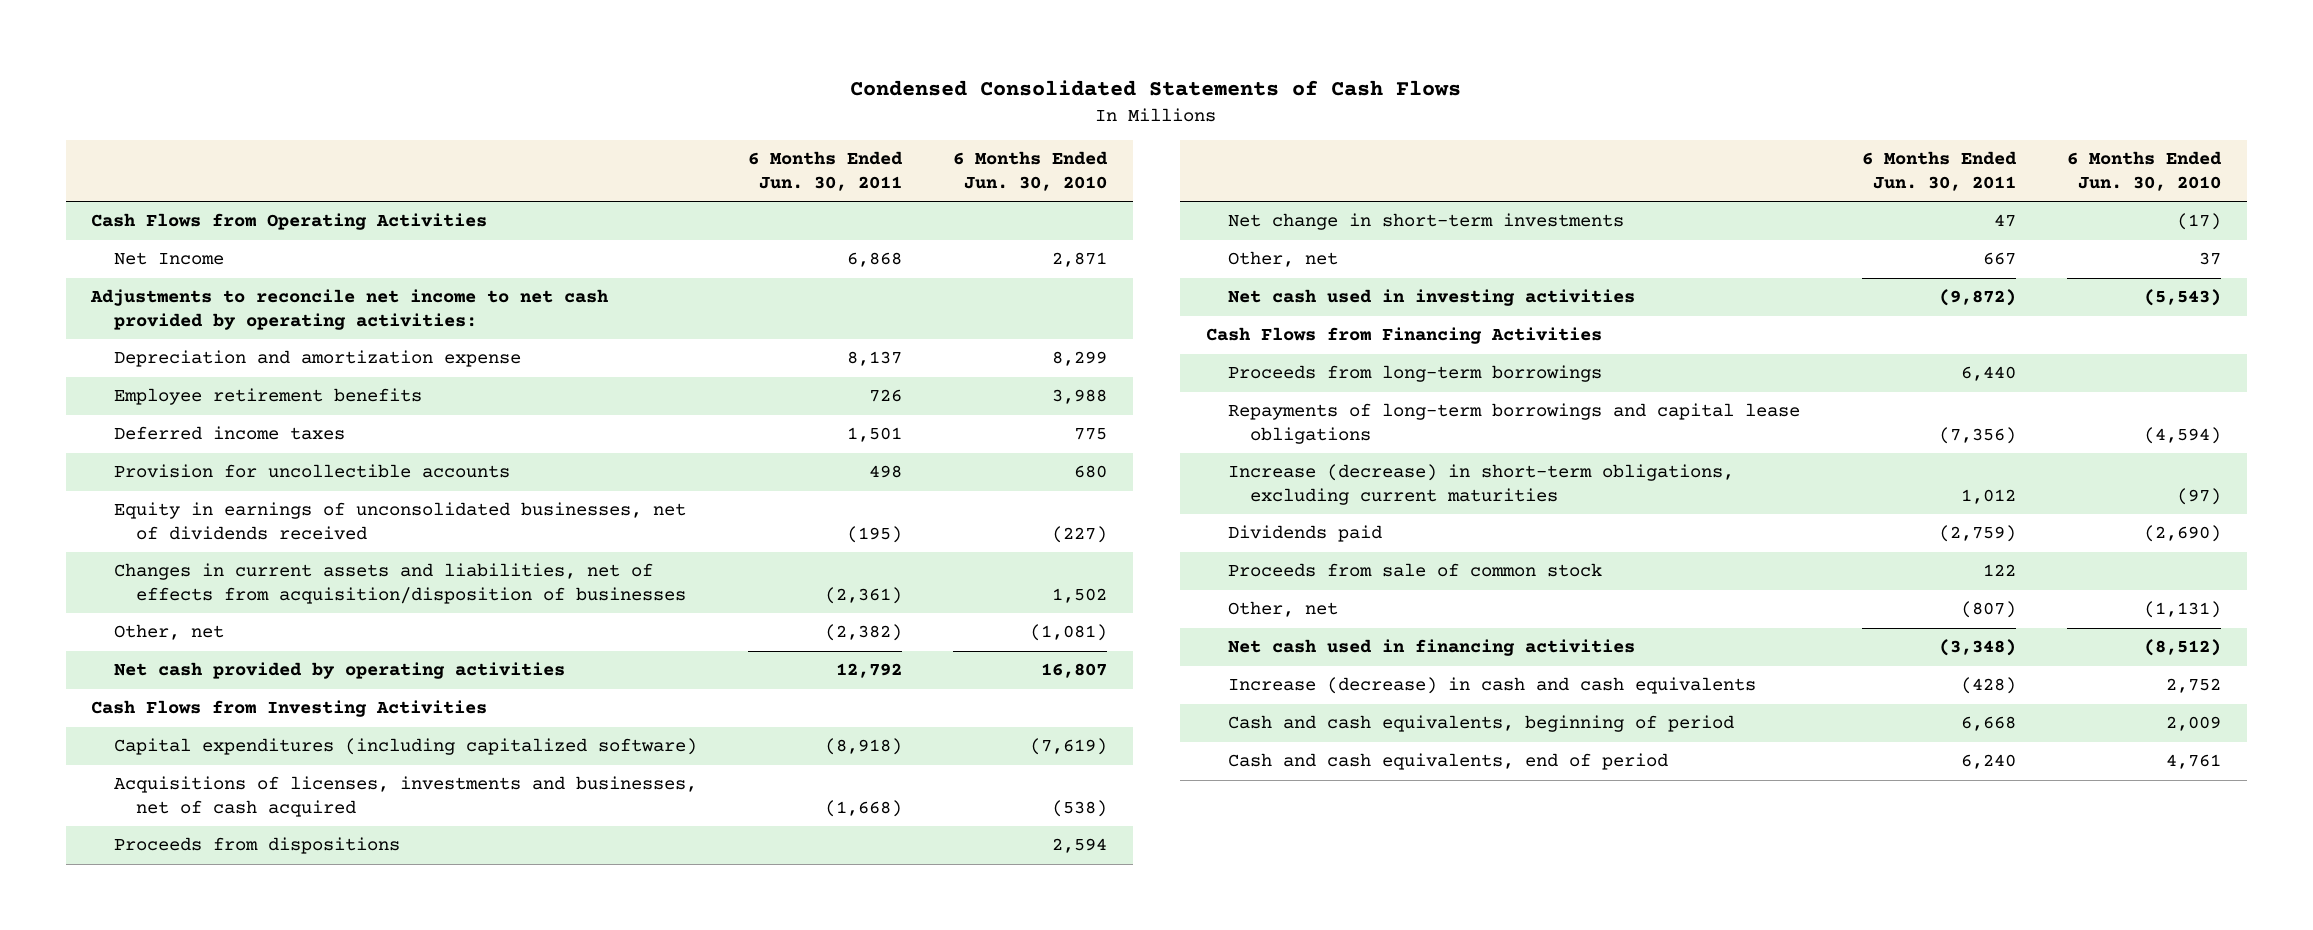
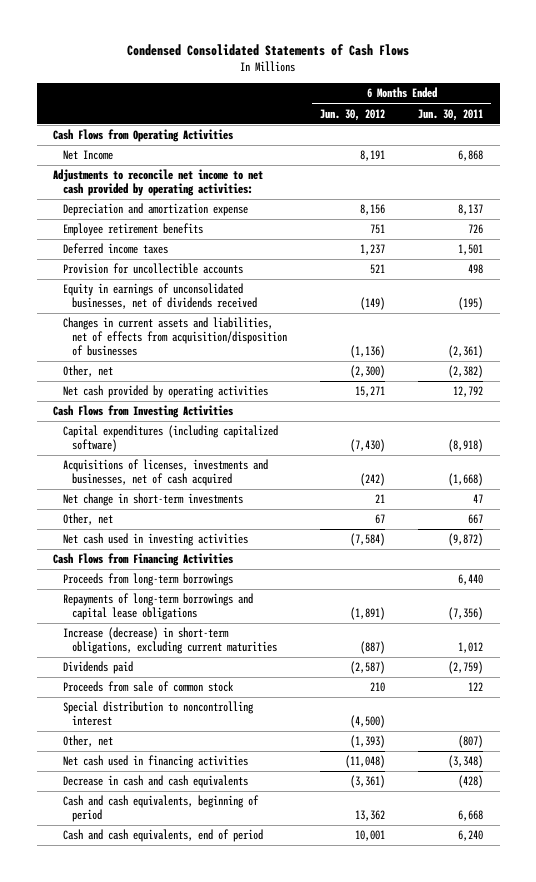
[953,151,1109,191] 6 Months Ended Jun. 30, 2010 -> none
none -> [319,108,385,121] Jun. 30, 2012
[113,837,400,855] Proceeds from dispositions -> none
none -> [62,701,254,727] Special distribution to noncontrolling interest
[1228,677,1757,695] Increase (decrease) in cash and cash equivalents -> [62,775,248,789] Decrease in cash and cash equivalents

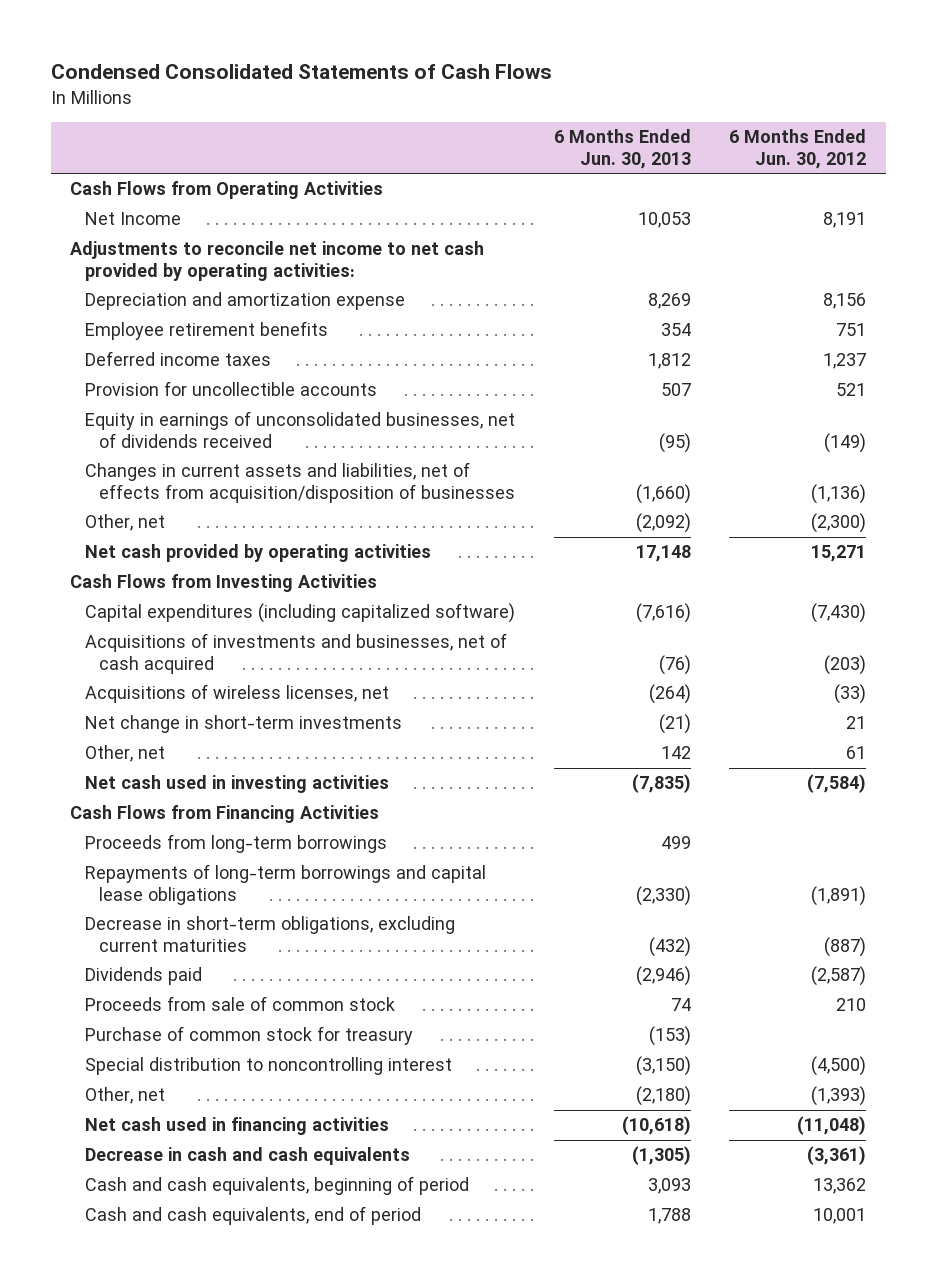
[418,108,484,121] Jun. 30, 2011 -> none
none -> [553,128,691,169] 6 Months Ended Jun. 30, 2013
[62,459,268,487] Acquisitions of licenses, investments and businesses, net of cash acquired -> [84,633,507,674] Acquisitions of investments and businesses, net of cash acquired
[359,473,385,487] (242) -> [824,654,867,675] (203)
none -> [84,684,389,704] Acquisitions of wireless licenses, net
[374,514,385,525] 67 -> [846,746,867,760] 61
[62,627,277,655] Increase (decrease) in short-term obligations, excluding current maturities -> [84,916,455,952] Decrease in short-term obligations, excluding current maturities
none -> [84,1026,413,1046] Purchase of common stock for treasury

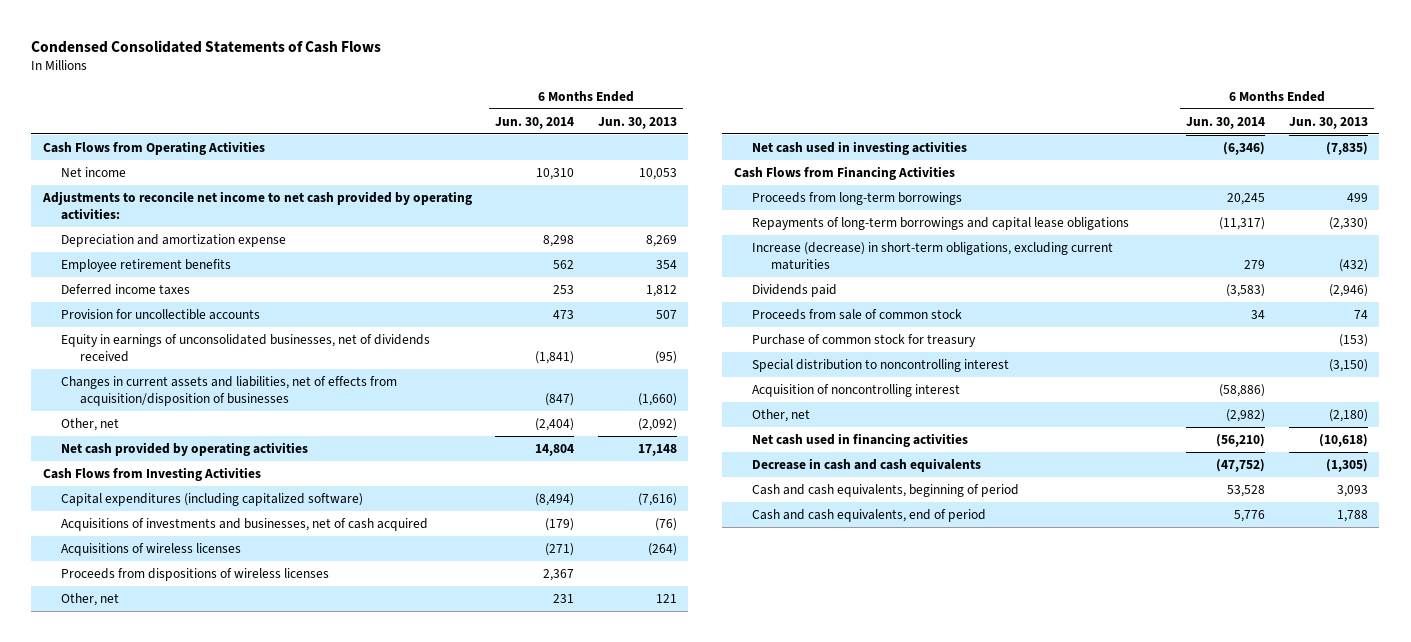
[729,128,867,169] 6 Months Ended Jun. 30, 2012 -> none
none -> [495,116,575,129] Jun. 30, 2014
[84,212,181,226] Net Income -> [61,166,127,177] Net income
[84,715,402,734] Net change in short-term investments -> none
[84,684,389,704] Acquisitions of wireless licenses, net -> [61,542,242,556] Acquisitions of wireless licenses
none -> [61,567,330,581] Proceeds from dispositions of wireless licenses
[660,746,691,760] 142 -> [655,593,677,603] 121
[84,916,455,952] Decrease in short-term obligations, excluding current maturities -> [752,241,1114,271] Increase (decrease) in short-term obligations, excluding current maturities
none -> [752,383,961,397] Acquisition of noncontrolling interest

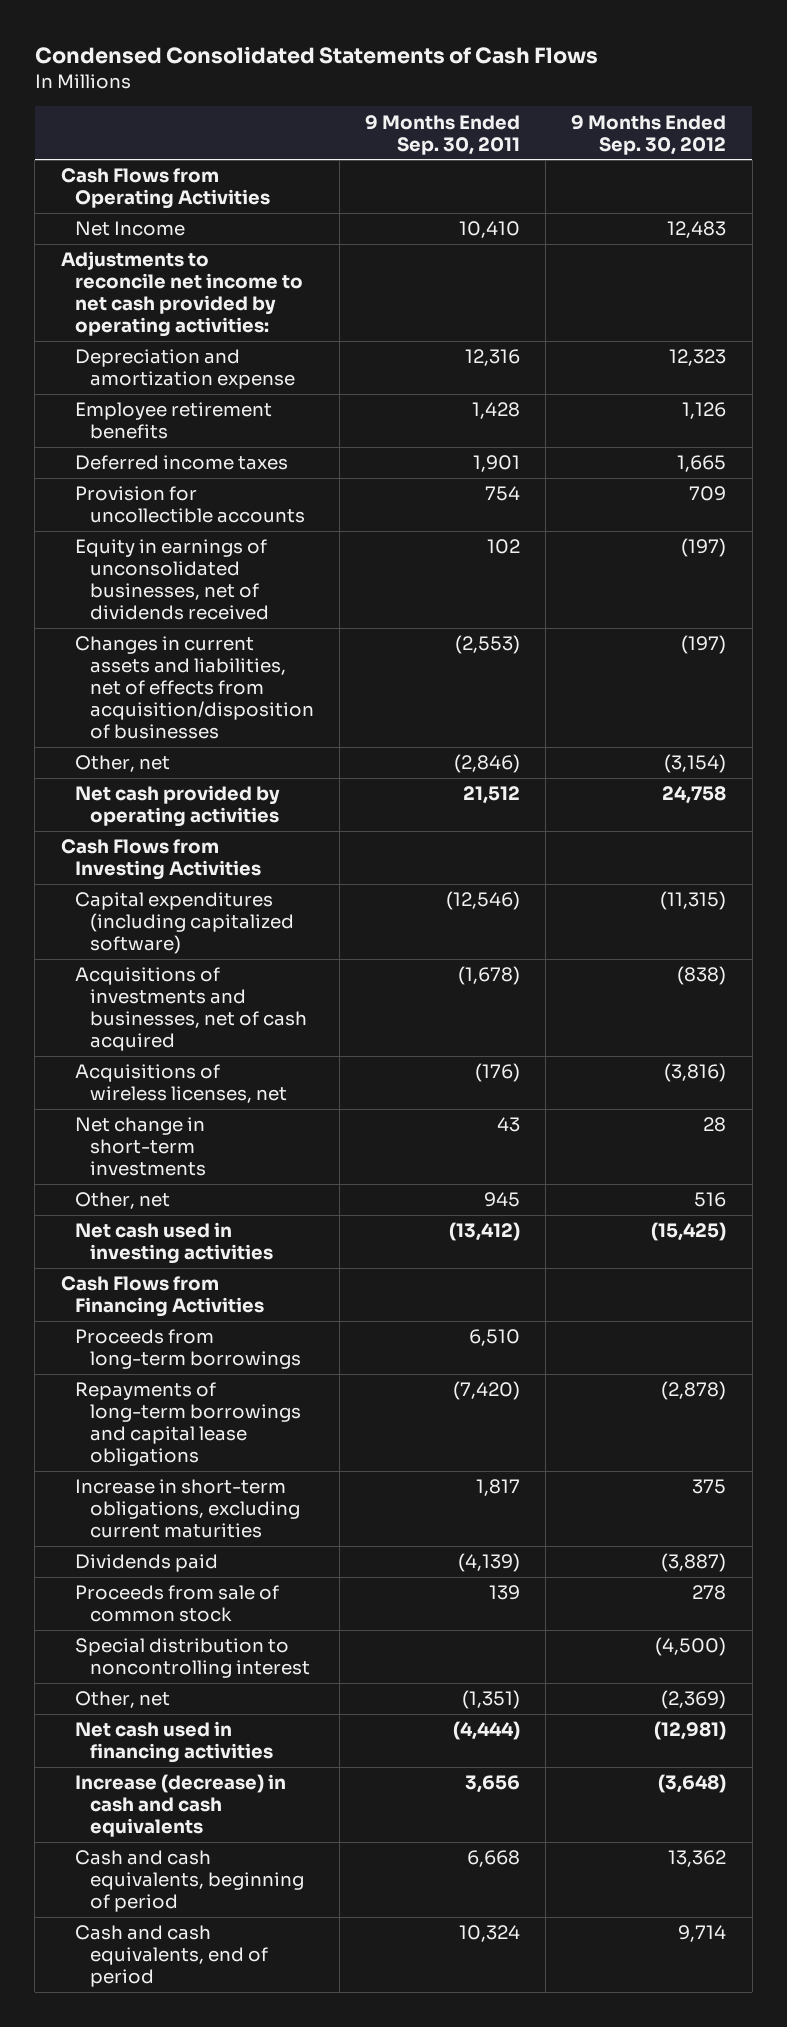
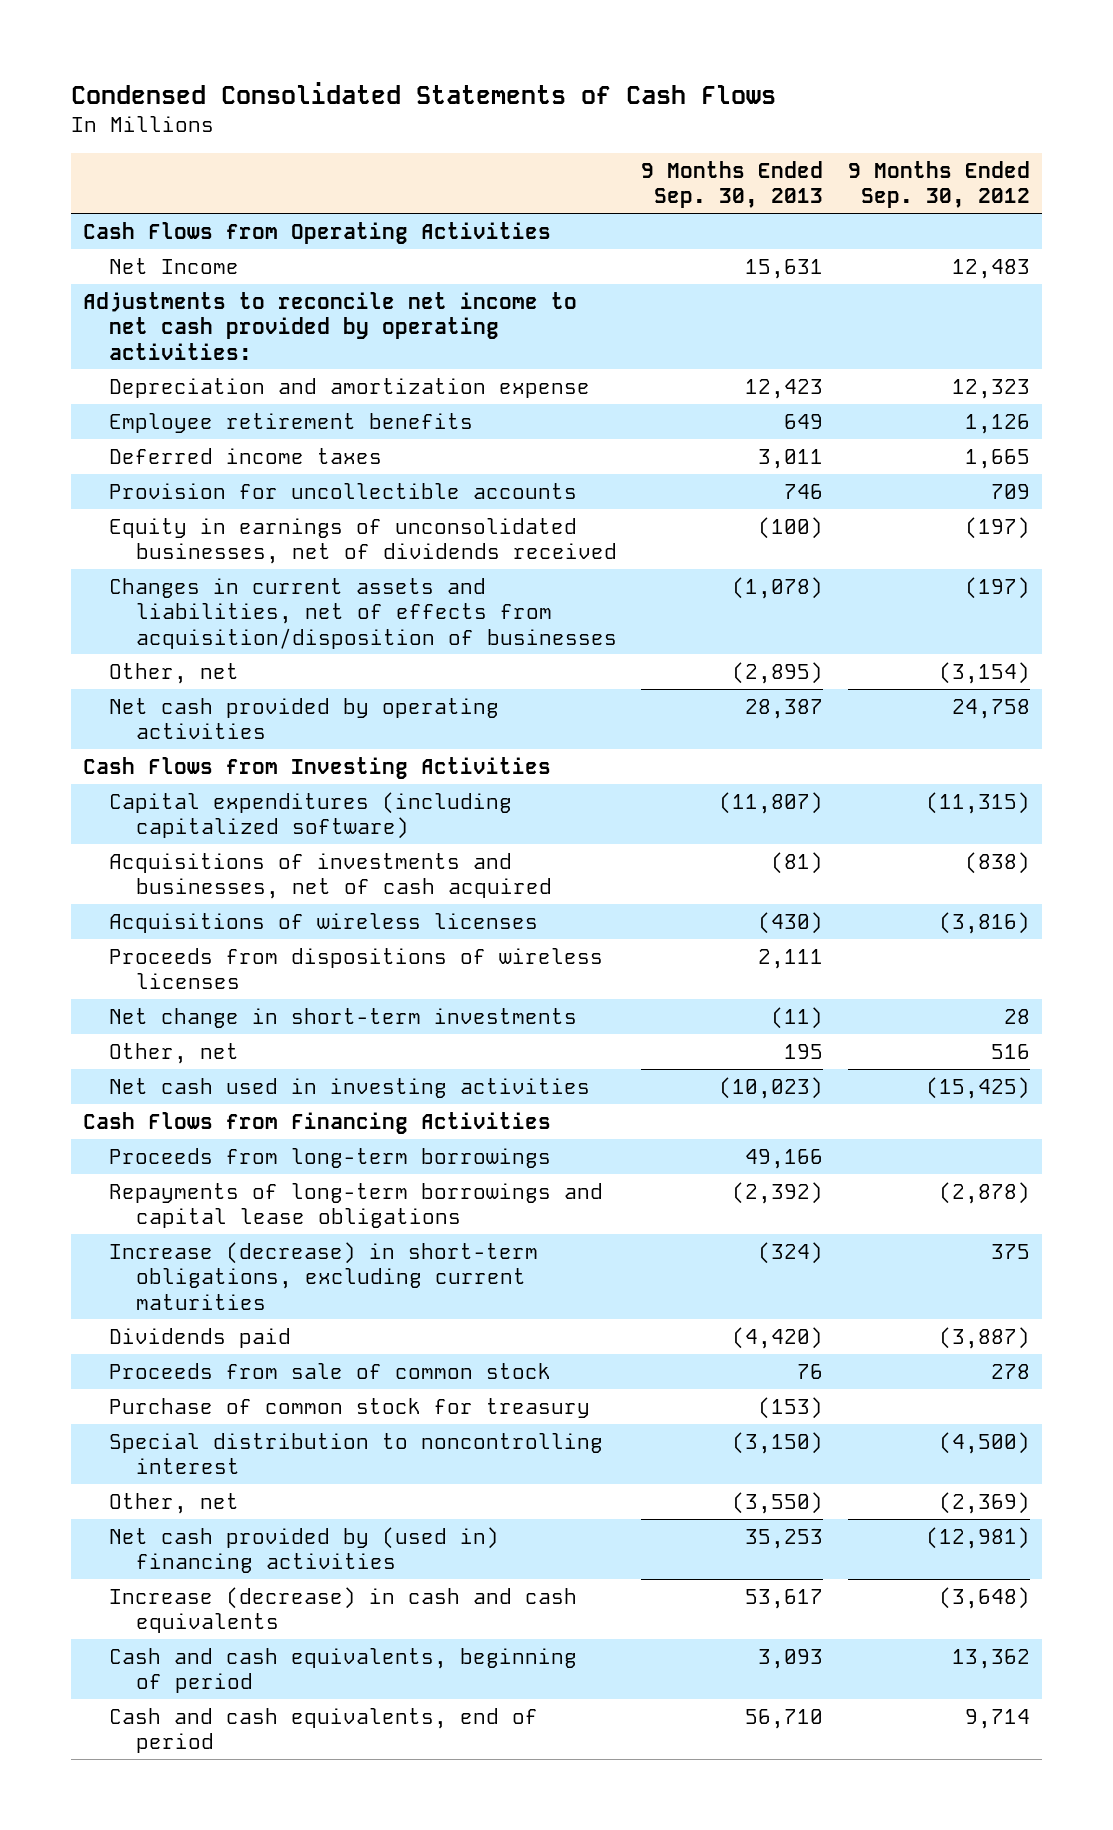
[365,114,521,155] 9 Months Ended Sep. 30, 2011 -> none
none -> [641,160,824,209] 9 Months Ended Sep. 30, 2013
[75,1064,287,1104] Acquisitions of wireless licenses, net -> [109,912,539,933] Acquisitions of wireless licenses
none -> [109,947,604,990] Proceeds from dispositions of wireless licenses
[75,1479,300,1539] Increase in short-term obligations, excluding current maturities -> [109,1241,539,1310] Increase (decrease) in short-term obligations, excluding current maturities
none -> [109,1397,591,1418] Purchase of common stock for treasury
[75,1721,273,1764] Net cash used in financing activities -> [109,1526,500,1574] Net cash provided by (used in) financing activities

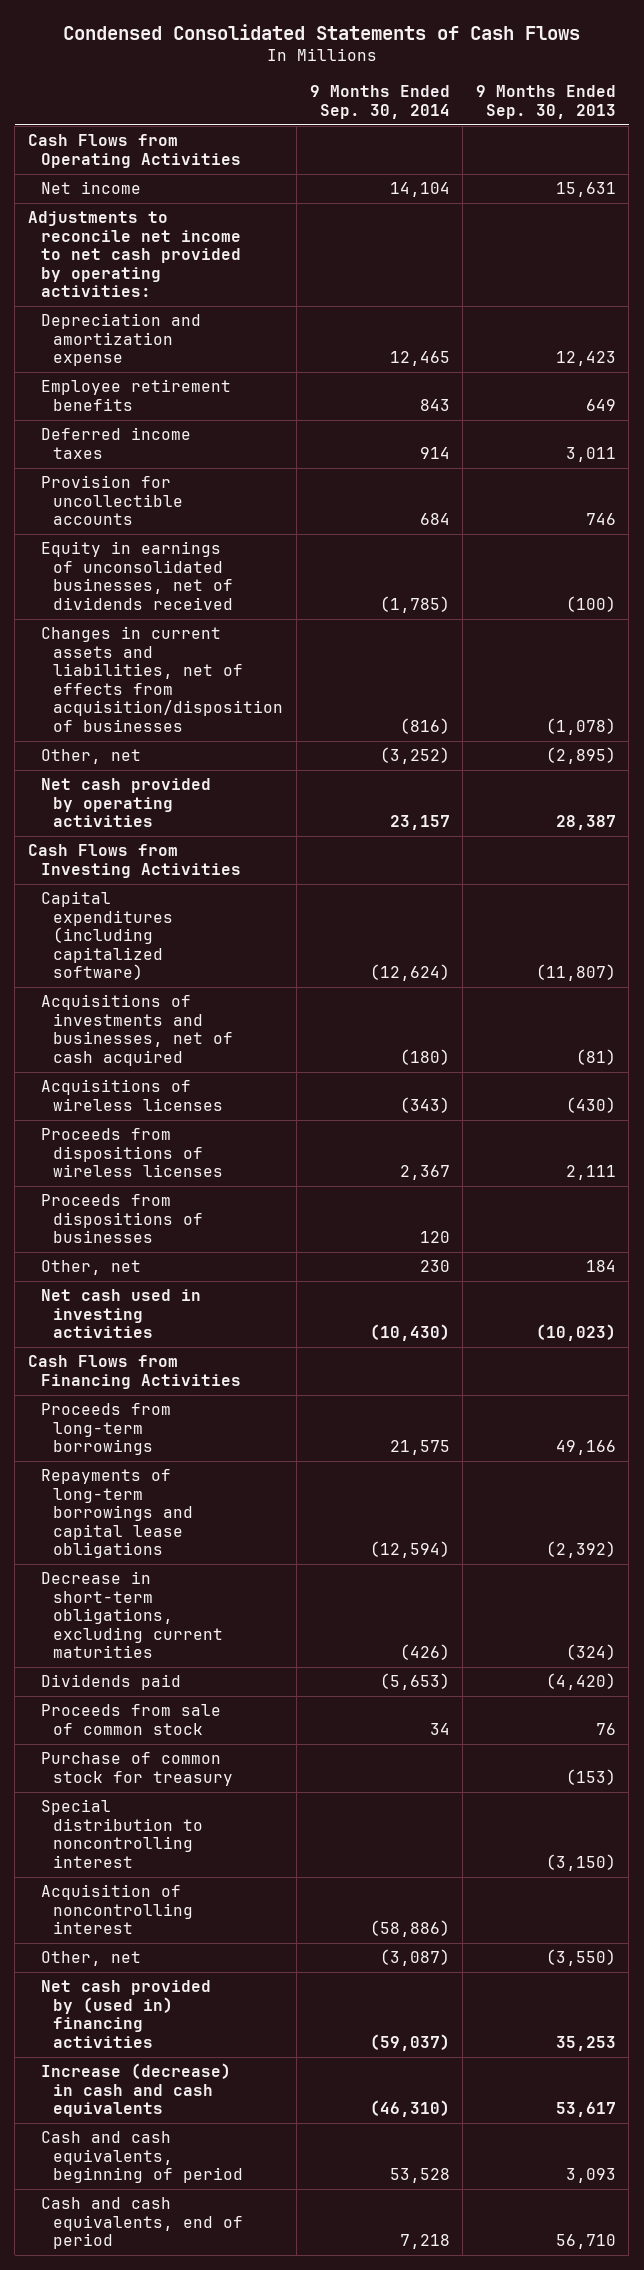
[847,160,1030,209] 9 Months Ended Sep. 30, 2012 -> none
none -> [309,85,450,119] 9 Months Ended Sep. 30, 2014
[109,257,240,274] Net Income -> [40,181,141,195] Net income
[109,1007,578,1028] Net change in short-term investments -> none
none -> [40,1194,204,1244] Proceeds from dispositions of businesses
[784,1043,824,1059] 195 -> [585,1260,616,1273] 184
[109,1241,539,1310] Increase (decrease) in short-term obligations, excluding current maturities -> [40,1571,224,1659] Decrease in short-term obligations, excluding current maturities
none -> [40,1884,194,1935] Acquisition of noncontrolling interest

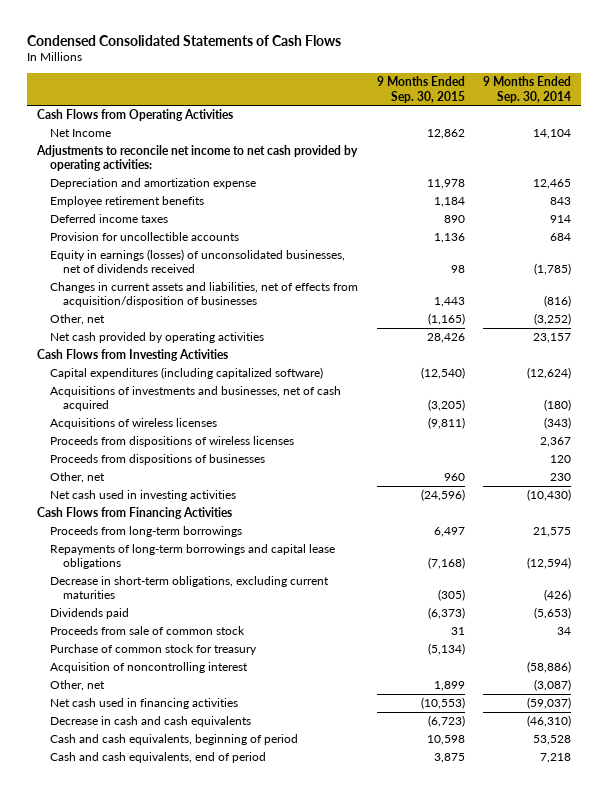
[475,85,616,119] 9 Months Ended Sep. 30, 2013 -> none
none -> [376,76,465,103] 9 Months Ended Sep. 30, 2015
[40,181,141,195] Net income -> [49,129,111,138] Net Income
[40,541,234,610] Equity in earnings of unconsolidated businesses, net of dividends received -> [49,249,345,274] Equity in earnings (losses) of unconsolidated businesses, net of dividends received
[40,1799,204,1868] Special distribution to noncontrolling interest -> none
[40,1980,211,2048] Net cash provided by (used in) financing activities -> [49,698,238,710] Net cash used in financing activities
[40,2063,231,2118] Increase (decrease) in cash and cash equivalents -> [49,716,251,728] Decrease in cash and cash equivalents

